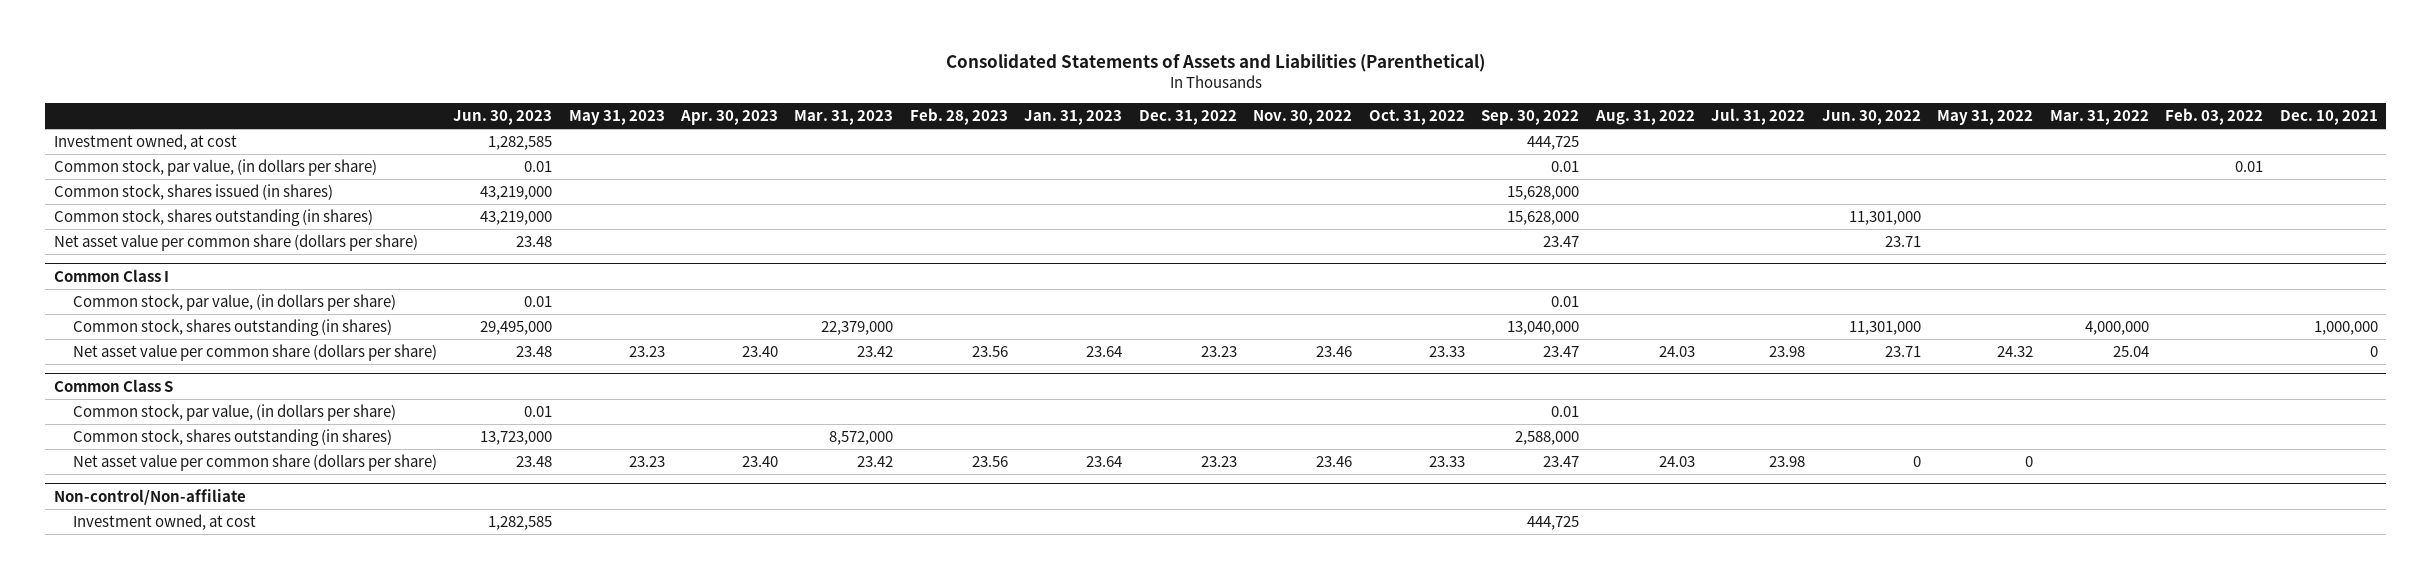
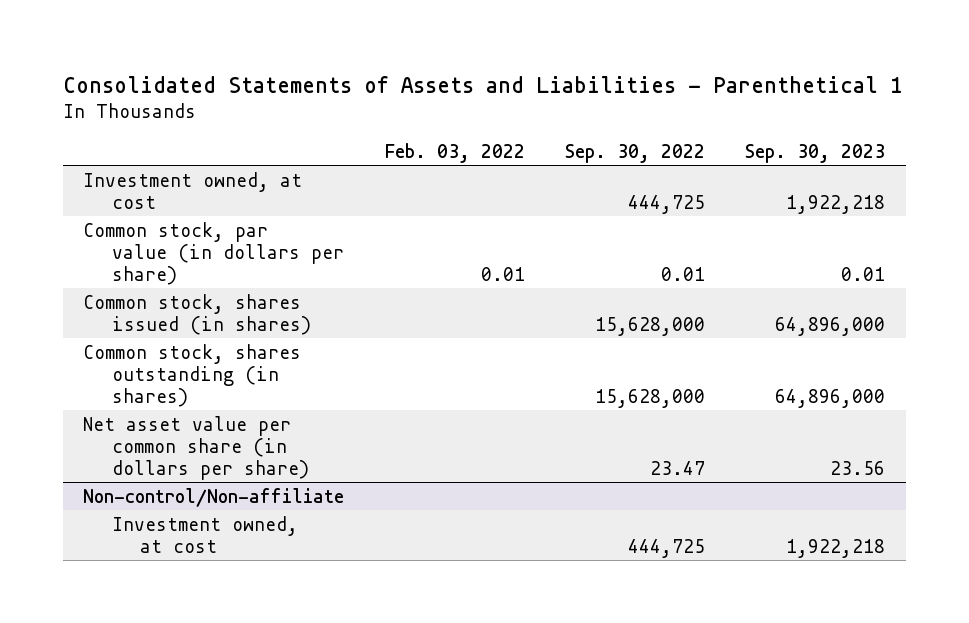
[945,54,1485,73] Consolidated Statements of Assets and Liabilities (Parenthetical) -> [63,75,903,93] Consolidated Statements of Assets and Liabilities - Parenthetical 1
[453,109,553,125] Jun. 30, 2023 -> none
[568,109,665,125] May 31, 2023 -> none
[679,109,778,125] Apr. 30, 2023 -> none
[794,109,894,125] Mar. 31, 2023 -> none
[909,107,1008,125] Feb. 28, 2023 -> none
[1024,109,1123,125] Jan. 31, 2023 -> none
[1138,109,1237,125] Dec. 31, 2022 -> none
[1253,109,1353,125] Nov. 30, 2022 -> none
[1368,108,1465,125] Oct. 31, 2022 -> none
[1594,109,1695,125] Aug. 31, 2022 -> none
[1711,107,1806,125] Jul. 31, 2022 -> none
[1821,109,1921,125] Jun. 30, 2022 -> none
[1937,109,2034,125] May 31, 2022 -> none
[2049,109,2149,125] Mar. 31, 2022 -> none
[2279,109,2378,125] Dec. 10, 2021 -> none
none -> [745,143,886,163] Sep. 30, 2023
[53,158,377,176] Common stock, par value, (in dollars per share) -> [83,221,344,285] Common stock, par value (in dollars per share)
[53,268,169,282] Common Class I -> none
[72,293,396,311] Common stock, par value, (in dollars per share) -> none
[72,318,392,336] Common stock, shares outstanding (in shares) -> none
[72,343,437,361] Net asset value per common share (dollars per share) -> none
[53,378,173,392] Common Class S -> none
[72,403,396,421] Common stock, par value, (in dollars per share) -> none
[72,428,392,446] Common stock, shares outstanding (in shares) -> none
[72,453,437,471] Net asset value per common share (dollars per share) -> none
[53,233,418,251] Net asset value per common share (dollars per share) -> [83,415,309,480] Net asset value per common share (in dollars per share)

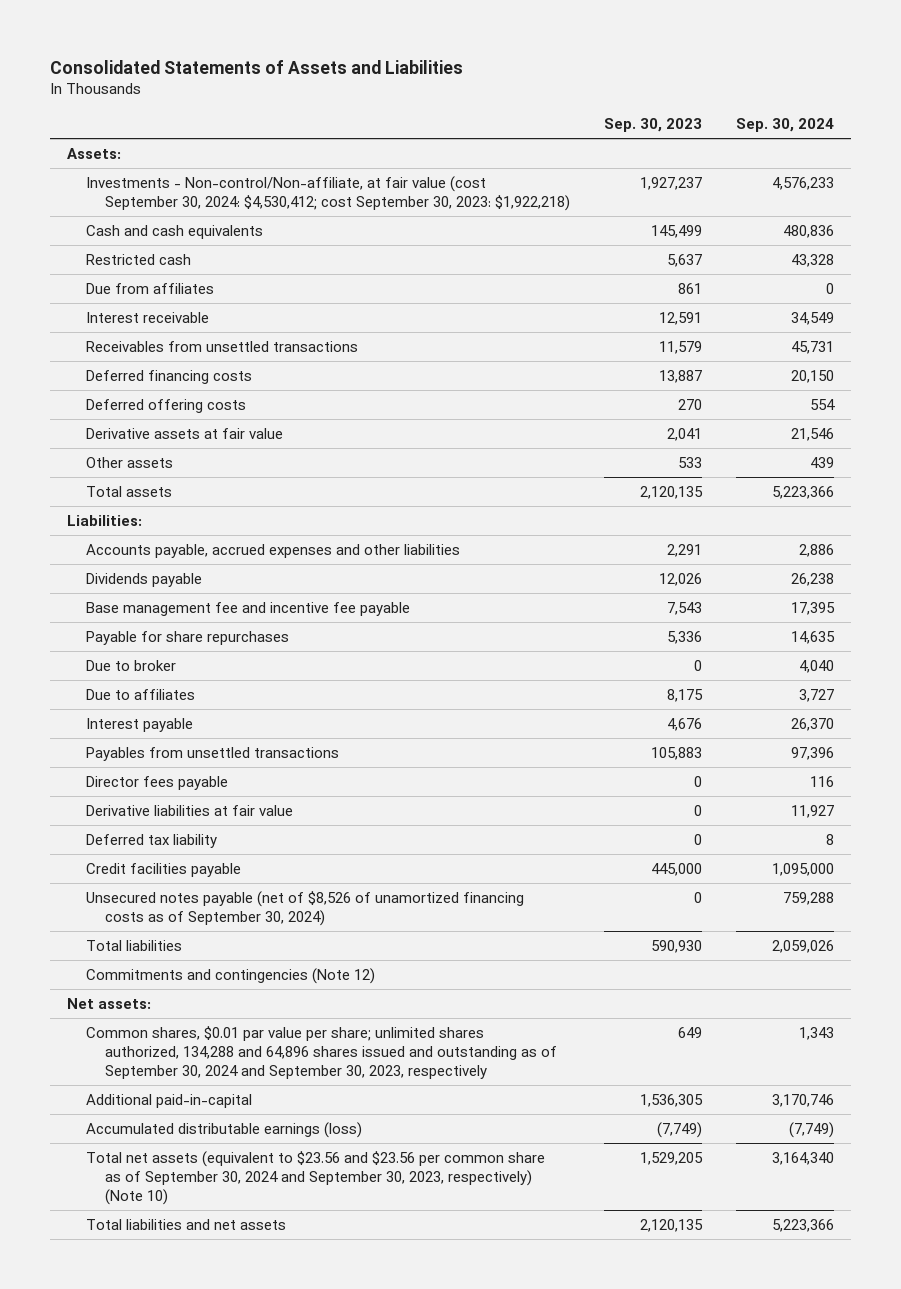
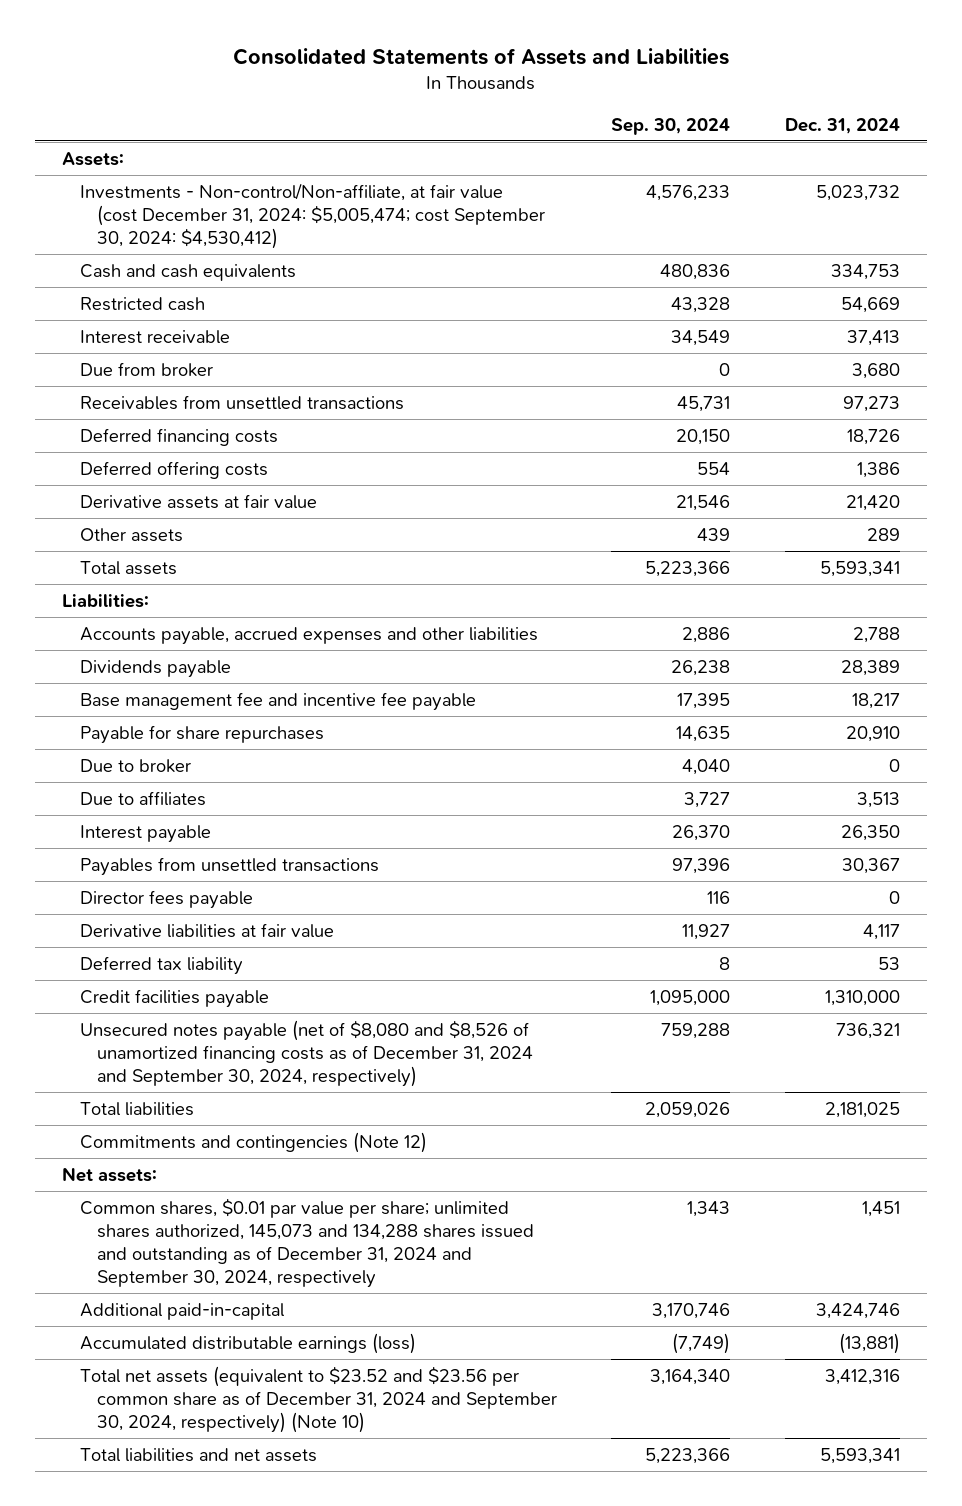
[603,118,702,133] Sep. 30, 2023 -> none
none -> [785,117,901,134] Dec. 31, 2024
[86,175,570,211] Investments - Non-control/Non-affiliate, at fair value (cost September 30, 2024: $4,530,412; cost September 30, 2023: $1,922,218) -> [79,182,545,249] Investments - Non-control/Non-affiliate, at fair value (cost December 31, 2024: $5,005,474; cost September 30, 2024: $4,530,412)
[86,282,215,294] Due from affiliates -> none
none -> [79,361,213,377] Due from broker
[86,890,525,926] Unsecured notes payable (net of $8,526 of unamortized financing costs as of September 30, 2024) -> [79,1019,533,1087] Unsecured notes payable (net of $8,080 and $8,526 of unamortized financing costs as of December 31, 2024 and September 30, 2024, respectively)
[86,1025,557,1079] Common shares, $0.01 par value per share; unlimited shares authorized, 134,288 and 64,896 shares issued and outstanding as of September 30, 2024 and September 30, 2023, respectively -> [79,1197,534,1289] Common shares, $0.01 par value per share; unlimited shares authorized, 145,073 and 134,288 shares issued and outstanding as of December 31, 2024 and September 30, 2024, respectively
[86,1150,546,1205] Total net assets (equivalent to $23.56 and $23.56 per common share as of September 30, 2024 and September 30, 2023, respectively) (Note 10) -> [79,1365,557,1433] Total net assets (equivalent to $23.52 and $23.56 per common share as of December 31, 2024 and September 30, 2024, respectively) (Note 10)

